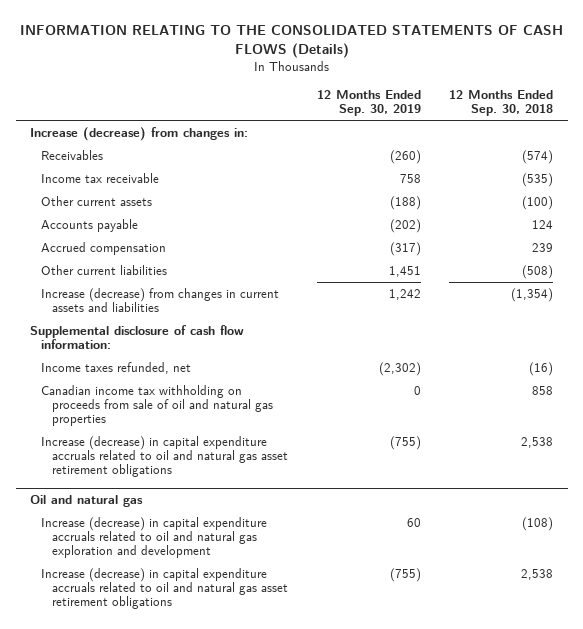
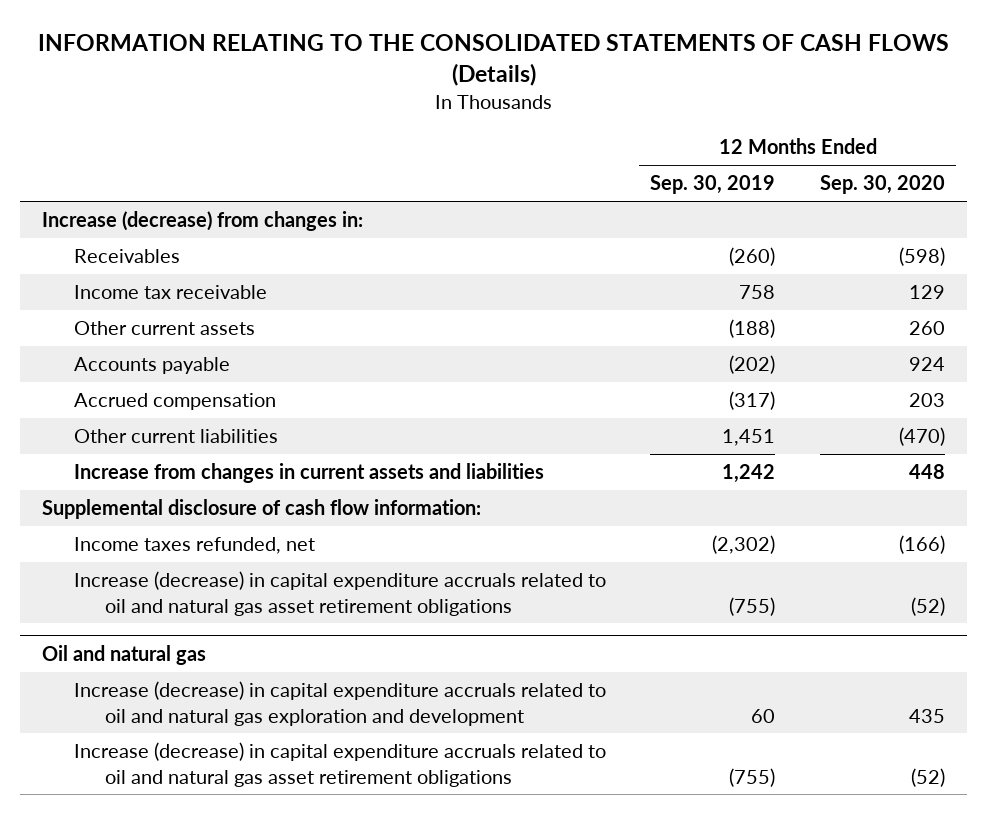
[449,89,554,117] 12 Months Ended Sep. 30, 2018 -> none
none -> [820,175,946,195] Sep. 30, 2020
[40,287,279,313] Increase (decrease) from changes in current assets and liabilities -> [73,463,544,484] Increase from changes in current assets and liabilities
[40,384,273,427] Canadian income tax withholding on proceeds from sale of oil and natural gas properties -> none

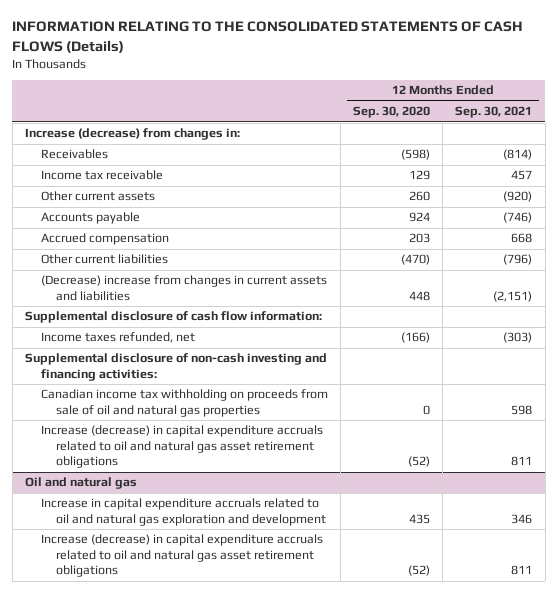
[650,175,776,195] Sep. 30, 2019 -> none
none -> [455,106,533,119] Sep. 30, 2021
[73,463,544,484] Increase from changes in current assets and liabilities -> [40,275,327,301] (Decrease) increase from changes in current assets and liabilities
none -> [24,353,327,381] Supplemental disclosure of non-cash investing and financing activities:
none -> [40,389,328,417] Canadian income tax withholding on proceeds from sale of oil and natural gas properties
[73,681,606,726] Increase (decrease) in capital expenditure accruals related to oil and natural gas exploration and development -> [40,498,327,526] Increase in capital expenditure accruals related to oil and natural gas exploration and development

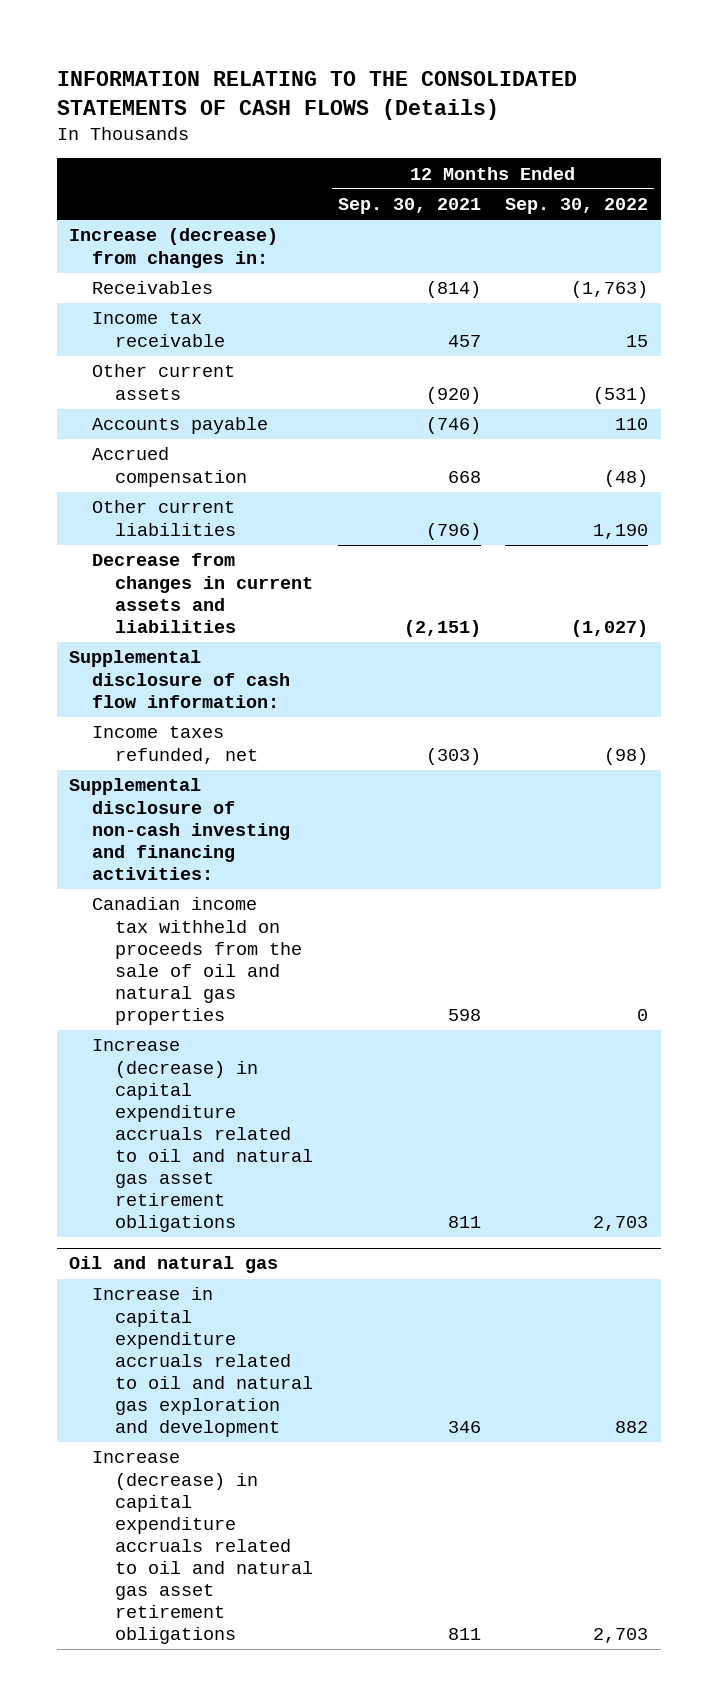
[352,106,430,119] Sep. 30, 2020 -> none
none -> [505,198,649,215] Sep. 30, 2022
[40,275,327,301] (Decrease) increase from changes in current assets and liabilities -> [92,553,314,633] Decrease from changes in current assets and liabilities
[40,389,328,417] Canadian income tax withholding on proceeds from sale of oil and natural gas properties -> [92,897,303,1026] Canadian income tax withheld on proceeds from the sale of oil and natural gas properties

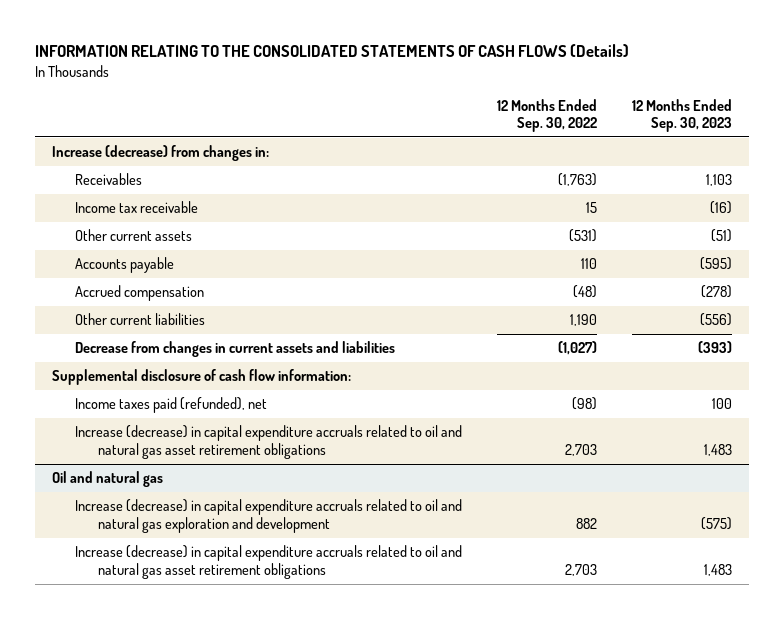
[337,198,481,215] Sep. 30, 2021 -> none
none -> [631,98,732,132] 12 Months Ended Sep. 30, 2023
[68,778,291,880] Supplemental disclosure of non-cash investing and financing activities: -> none
[92,897,303,1026] Canadian income tax withheld on proceeds from the sale of oil and natural gas properties -> none
[92,726,259,764] Income taxes refunded, net -> [75,397,268,414] Income taxes paid (refunded), net
[92,1287,314,1438] Increase in capital expenditure accruals related to oil and natural gas exploration and development -> [75,499,463,533] Increase (decrease) in capital expenditure accruals related to oil and natural gas exploration and development

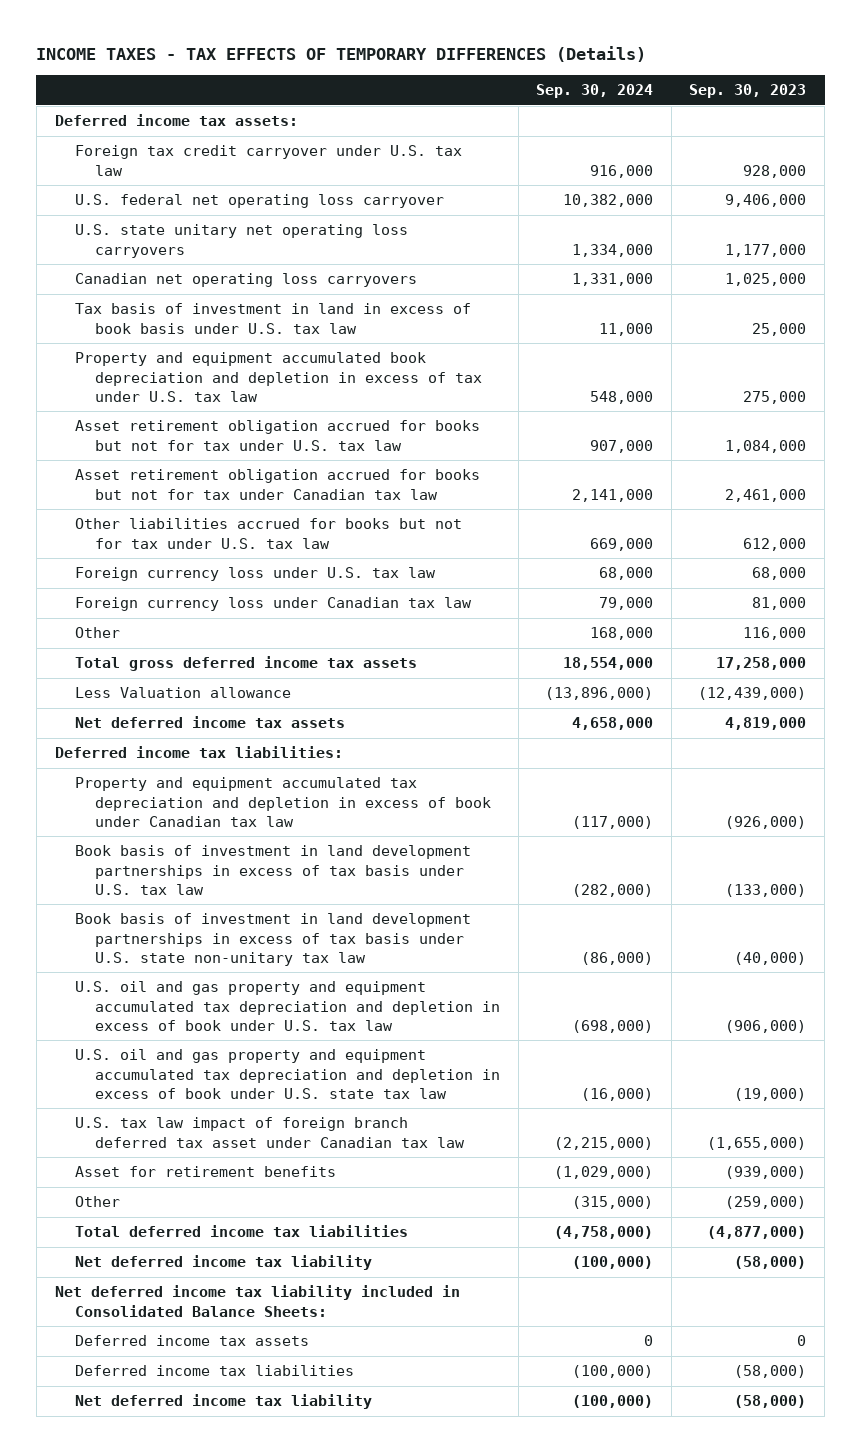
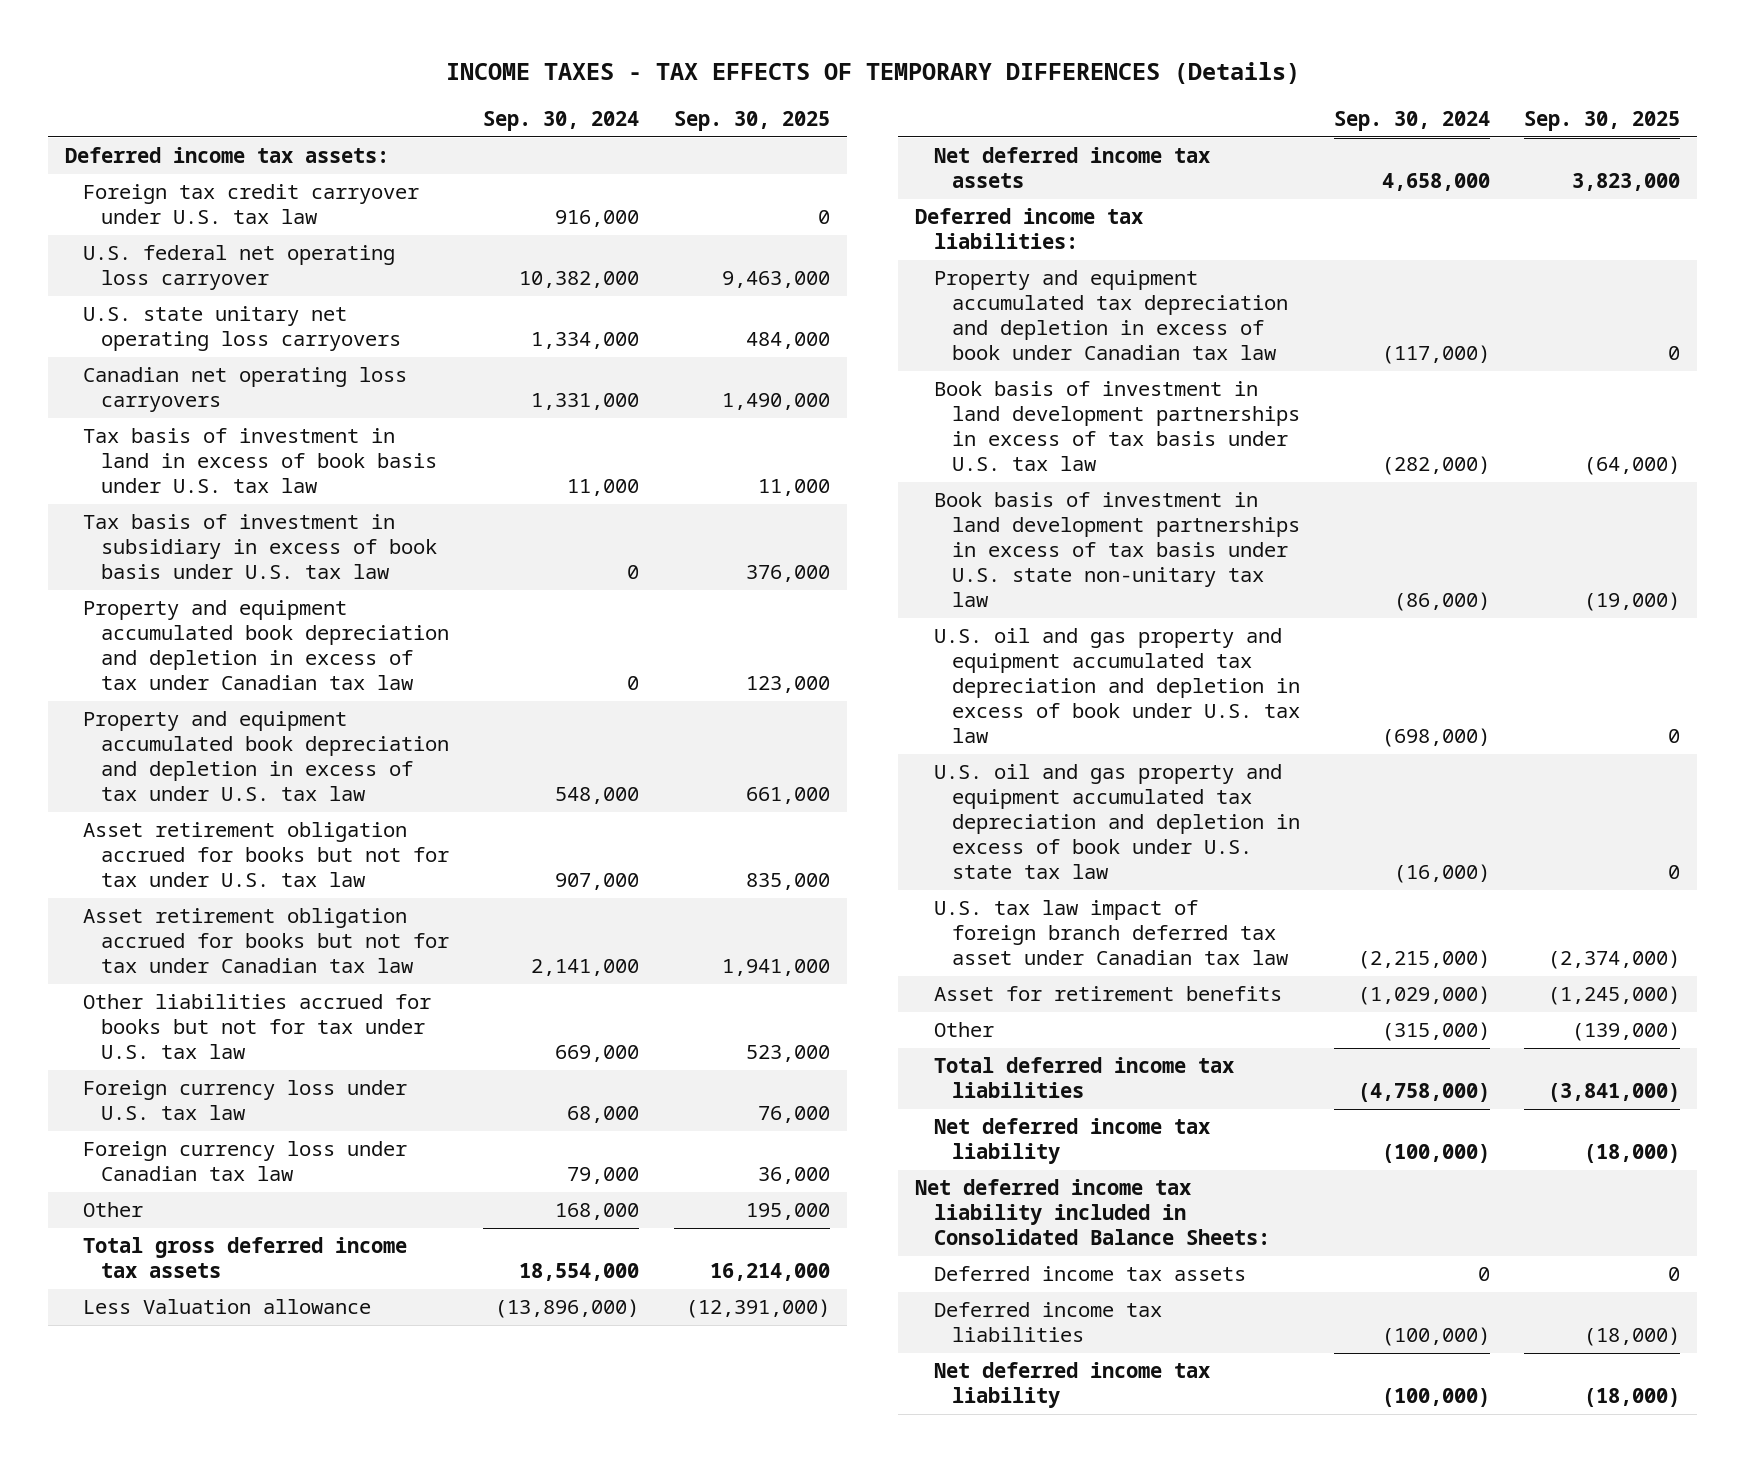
[689,84,807,99] Sep. 30, 2023 -> none
none -> [673,111,830,132] Sep. 30, 2025
none -> [83,514,438,580] Tax basis of investment in subsidiary in excess of book basis under U.S. tax law
none -> [83,600,450,691] Property and equipment accumulated book depreciation and depletion in excess of tax under Canadian tax law

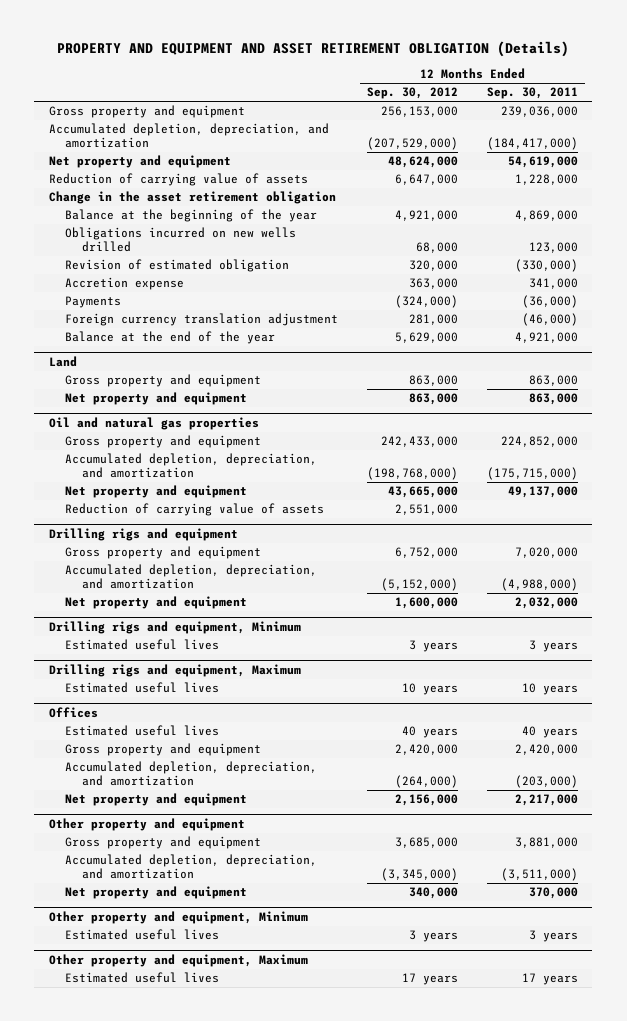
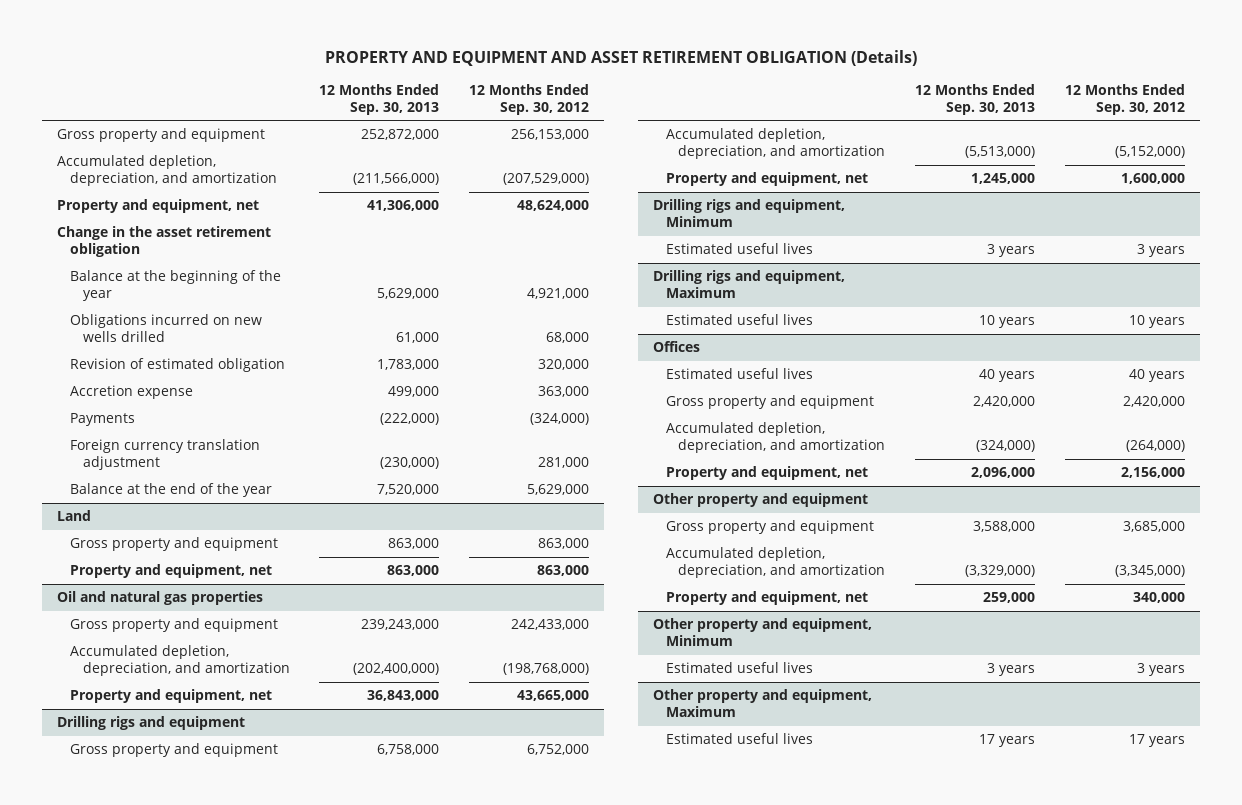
[487,87,579,100] Sep. 30, 2011 -> none
none -> [319,83,440,115] 12 Months Ended Sep. 30, 2013
[48,173,308,187] Reduction of carrying value of assets -> none
[48,155,231,169] Net property and equipment -> [56,199,259,214] Property and equipment, net
[65,392,248,406] Net property and equipment -> [69,564,272,579] Property and equipment, net
[65,503,325,517] Reduction of carrying value of assets -> none
[65,485,248,499] Net property and equipment -> [69,689,272,704] Property and equipment, net
[65,596,248,610] Net property and equipment -> [665,172,868,187] Property and equipment, net
[65,793,248,807] Net property and equipment -> [665,466,868,481] Property and equipment, net
[65,886,248,900] Net property and equipment -> [665,591,868,606] Property and equipment, net

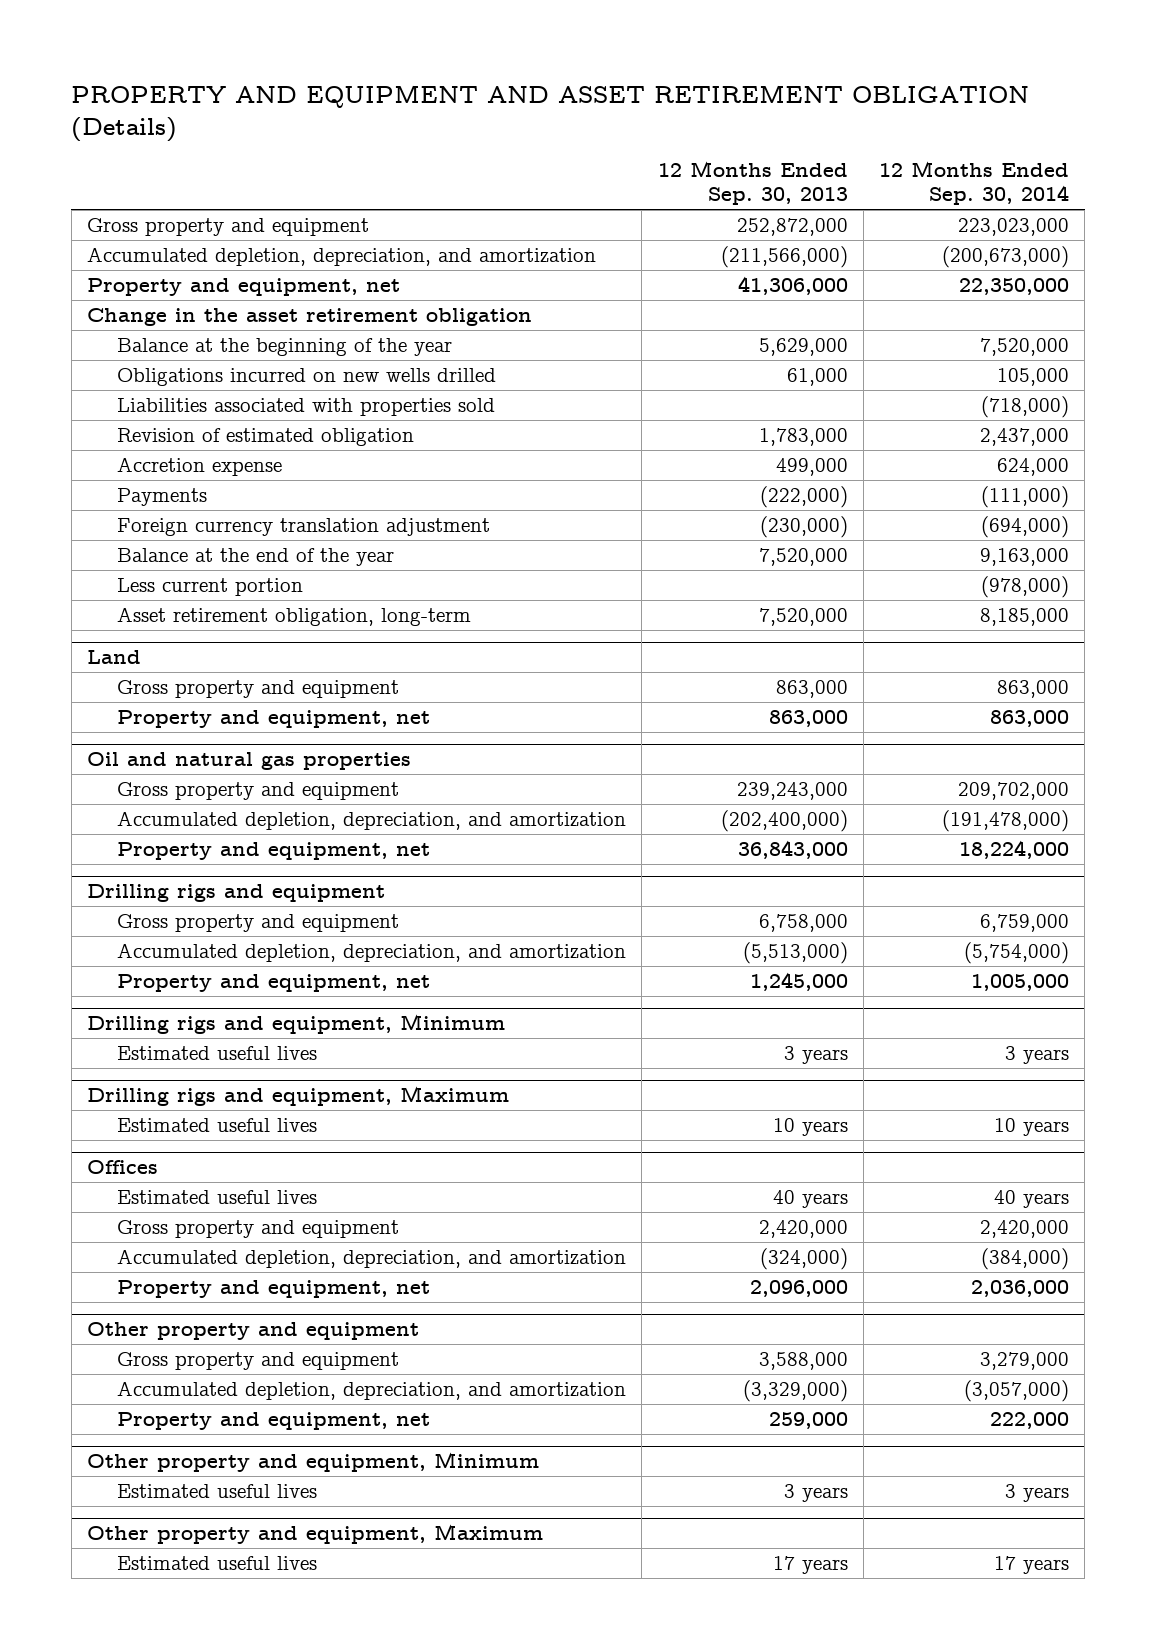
[469,83,590,115] 12 Months Ended Sep. 30, 2012 -> none
none -> [879,161,1070,206] 12 Months Ended Sep. 30, 2014
none -> [117,397,496,416] Liabilities associated with properties sold
none -> [117,577,304,596] Less current portion
none -> [117,606,472,626] Asset retirement obligation, long-term

